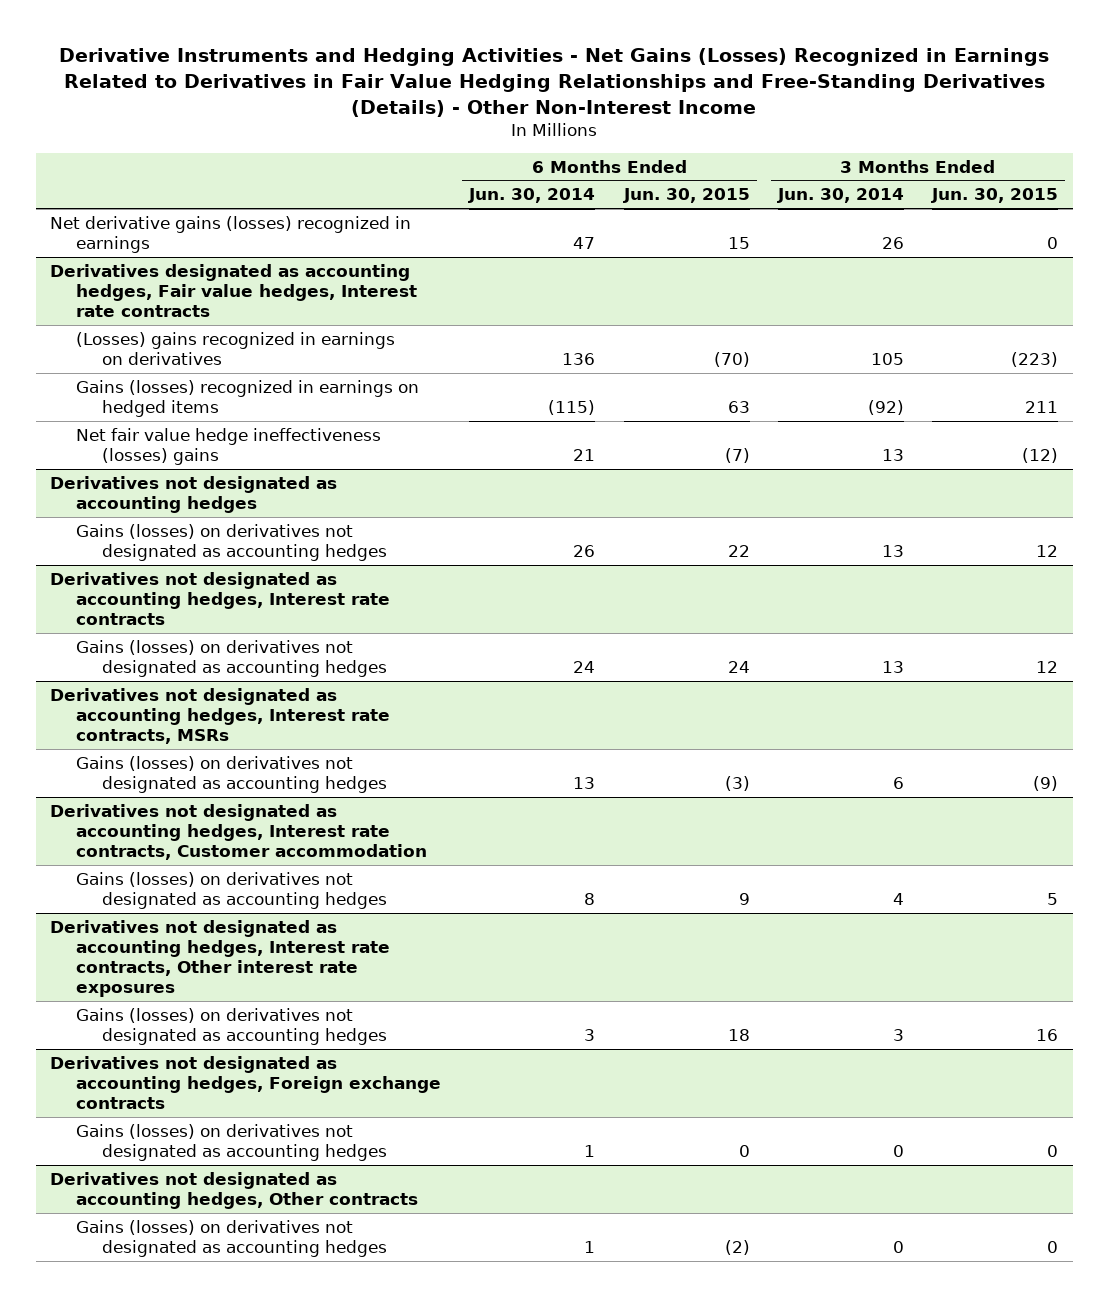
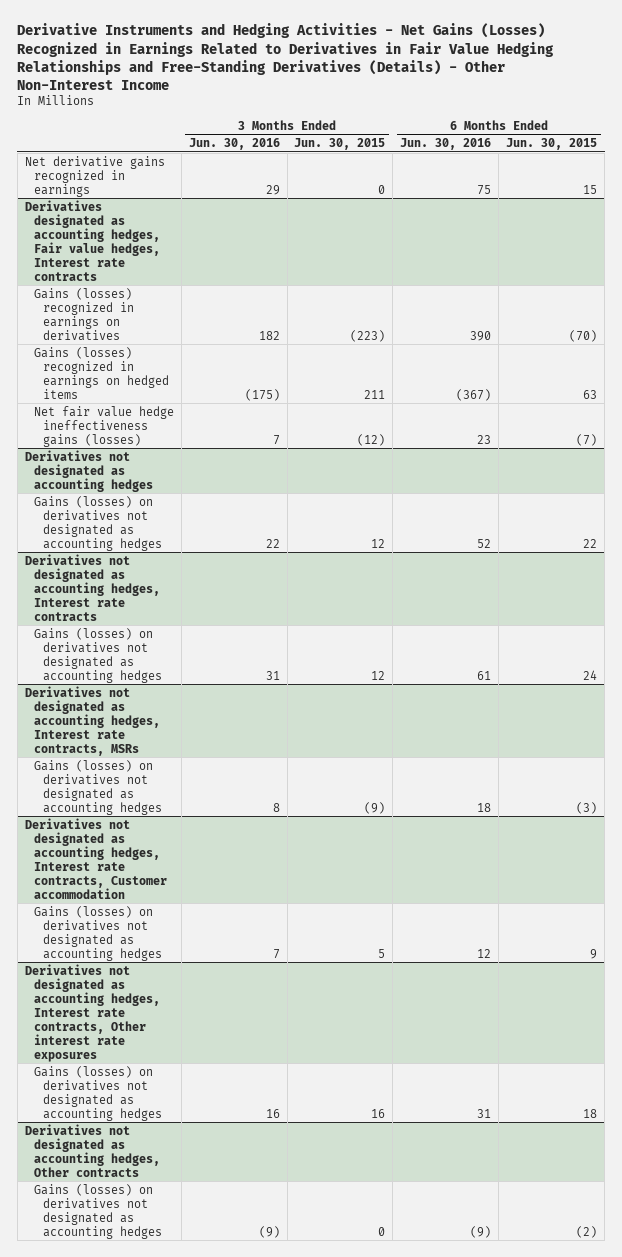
[468,188,596,204] Jun. 30, 2014 -> none
[777,188,905,204] Jun. 30, 2014 -> none
none -> [188,138,280,151] Jun. 30, 2016
none -> [400,138,492,151] Jun. 30, 2016
[50,215,412,253] Net derivative gains (losses) recognized in earnings -> [24,155,165,197] Net derivative gains recognized in earnings
[76,331,396,365] (Losses) gains recognized in earnings on derivatives -> [33,287,134,341] Gains (losses) recognized in earnings on derivatives
[76,427,382,465] Net fair value hedge ineffectiveness (losses) gains -> [33,405,174,447] Net fair value hedge ineffectiveness gains (losses)
[50,1055,442,1109] Derivatives not designated as accounting hedges, Foreign exchange contracts -> none
[76,1123,388,1161] Gains (losses) on derivatives not designated as accounting hedges -> none

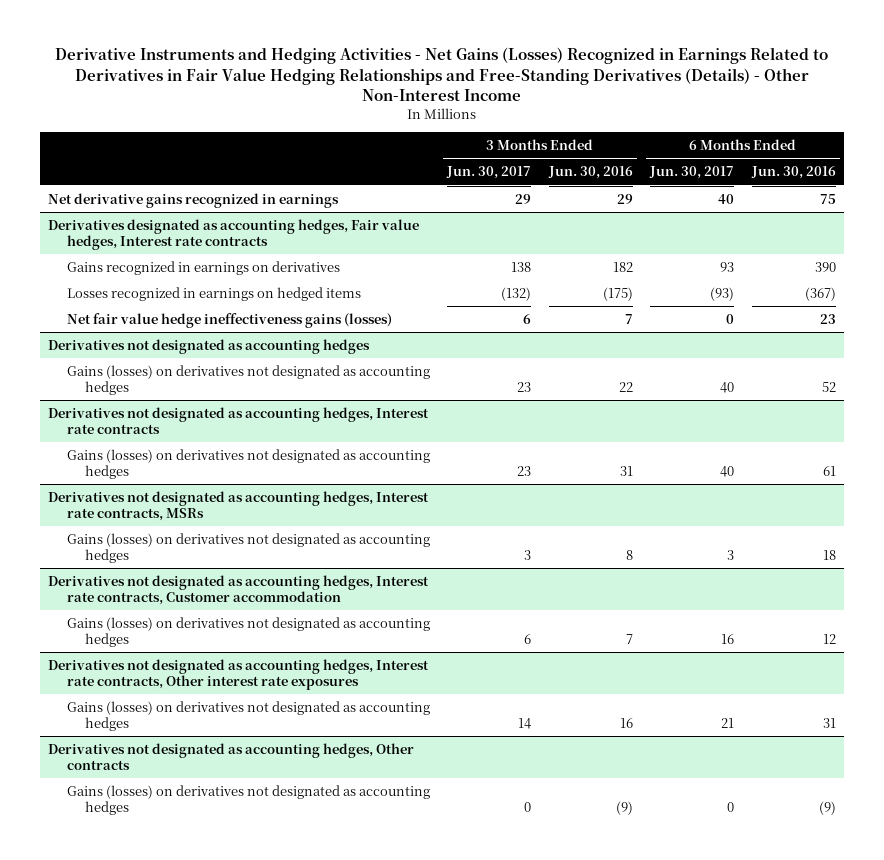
[294,138,386,151] Jun. 30, 2015 -> none
[506,138,598,151] Jun. 30, 2015 -> none
none -> [446,166,532,180] Jun. 30, 2017
none -> [649,166,735,180] Jun. 30, 2017
[33,287,134,341] Gains (losses) recognized in earnings on derivatives -> [66,260,340,275] Gains recognized in earnings on derivatives
[33,346,169,399] Gains (losses) recognized in earnings on hedged items -> [66,286,361,301] Losses recognized in earnings on hedged items

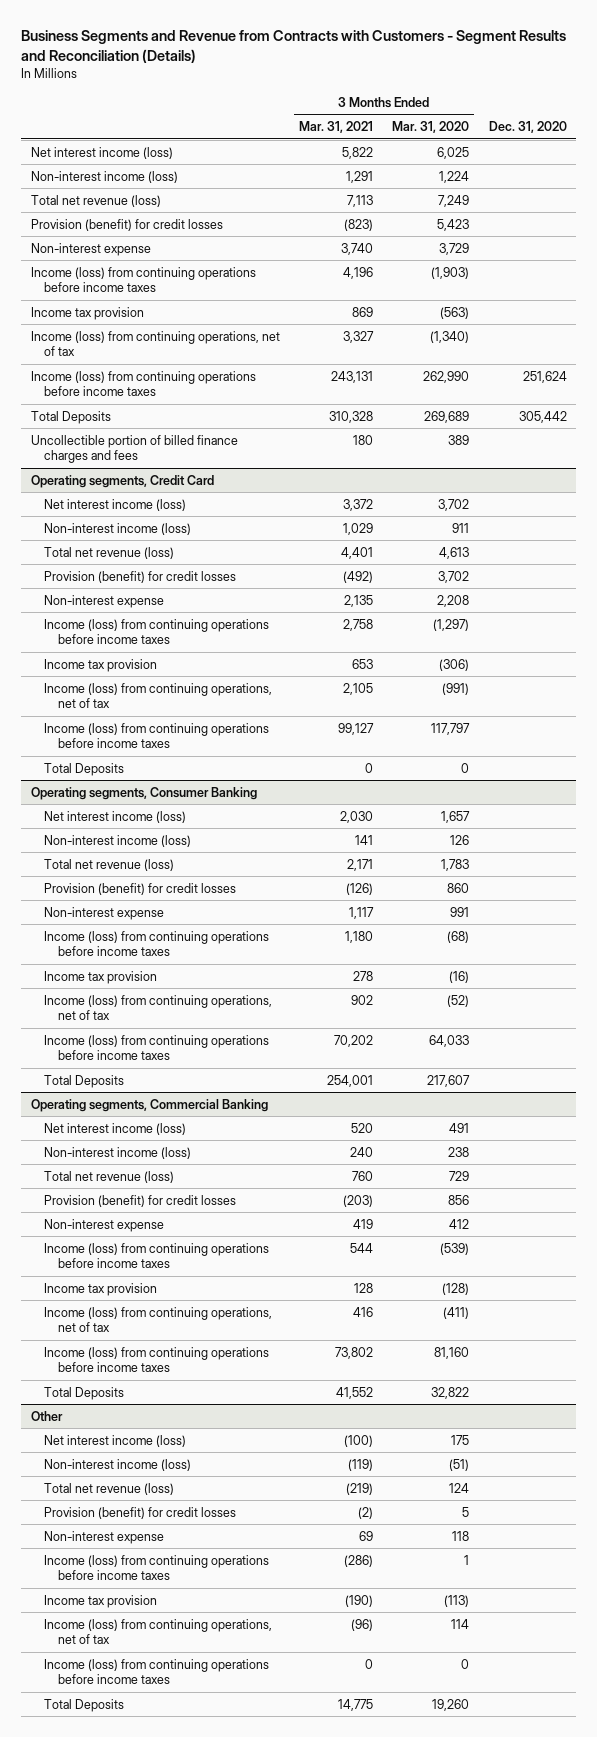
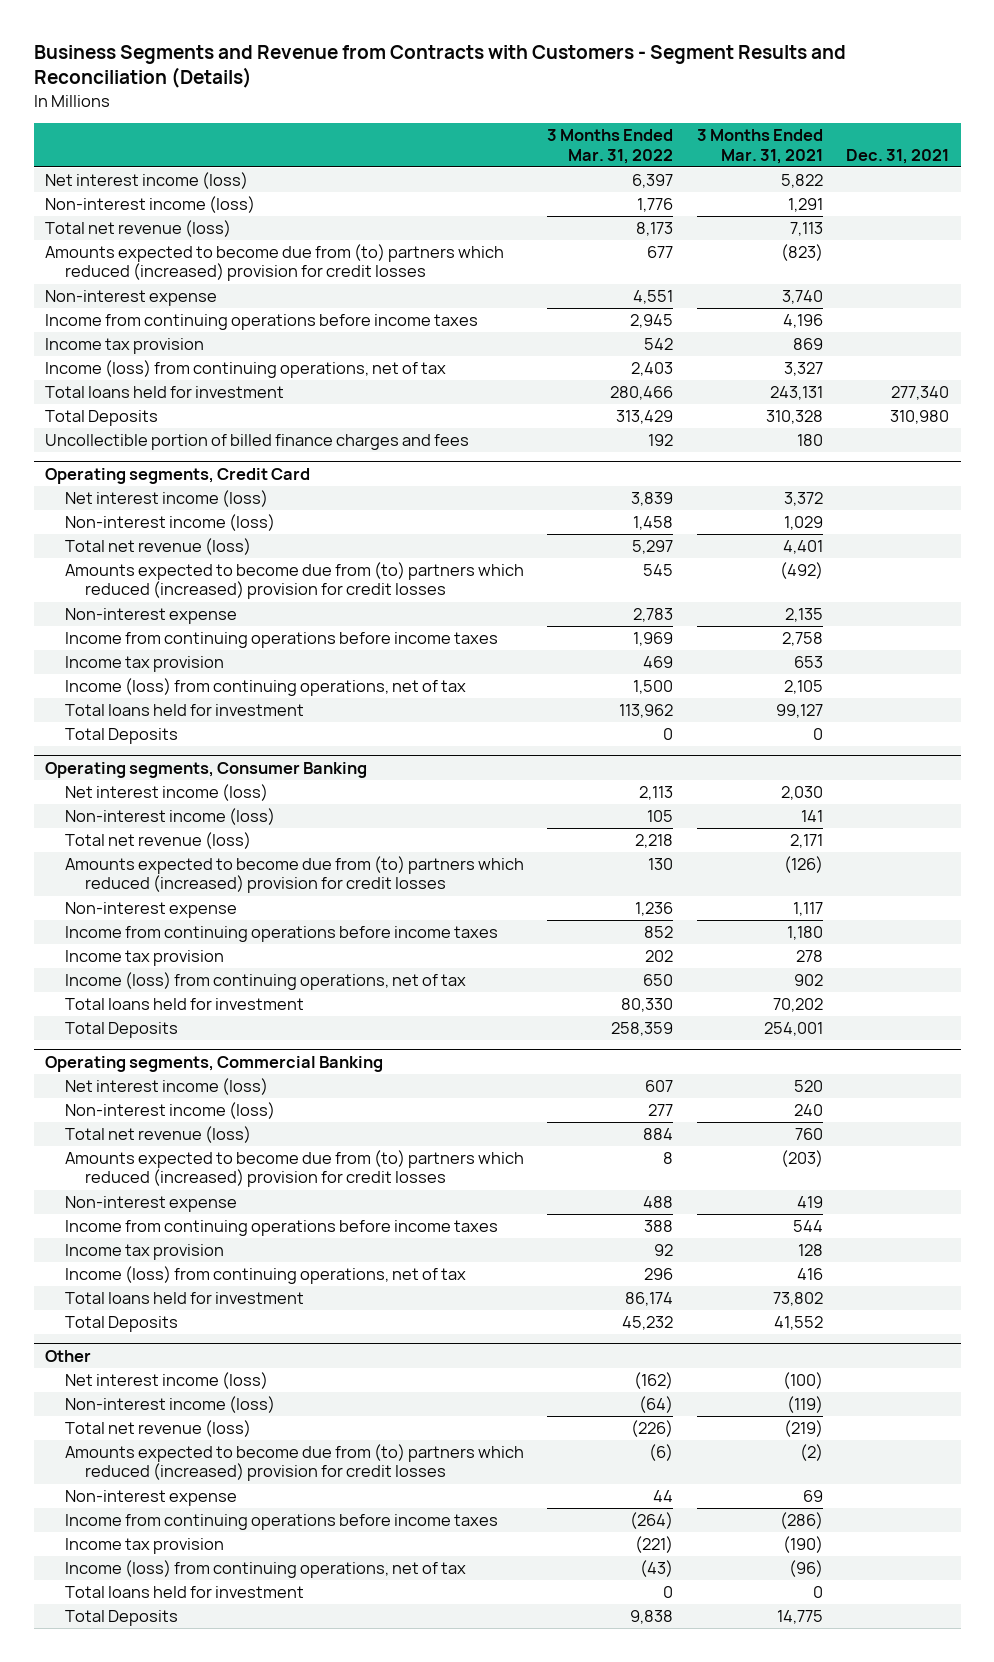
[392,121,470,134] Mar. 31, 2020 -> none
[488,121,567,134] Dec. 31, 2020 -> none
none -> [547,129,674,164] 3 Months Ended Mar. 31, 2022
none -> [846,148,950,164] Dec. 31, 2021
[30,218,223,231] Provision (benefit) for credit losses -> [45,244,505,282] Amounts expected to become due from (to) partners which reduced (increased) provision for credit losses
[30,266,256,292] Income (loss) from continuing operations before income taxes -> [45,314,479,331] Income from continuing operations before income taxes
[30,370,256,396] Income (loss) from continuing operations before income taxes -> [45,386,285,399] Total loans held for investment
[44,570,237,583] Provision (benefit) for credit losses -> [65,562,525,600] Amounts expected to become due from (to) partners which reduced (increased) provision for credit losses
[44,618,270,644] Income (loss) from continuing operations before income taxes -> [65,632,499,649] Income from continuing operations before income taxes
[44,722,270,748] Income (loss) from continuing operations before income taxes -> [65,704,305,717] Total loans held for investment
[44,882,237,895] Provision (benefit) for credit losses -> [65,856,525,894] Amounts expected to become due from (to) partners which reduced (increased) provision for credit losses
[44,930,270,956] Income (loss) from continuing operations before income taxes -> [65,926,499,943] Income from continuing operations before income taxes
[44,1034,270,1060] Income (loss) from continuing operations before income taxes -> [65,998,305,1011] Total loans held for investment
[44,1194,237,1207] Provision (benefit) for credit losses -> [65,1150,525,1188] Amounts expected to become due from (to) partners which reduced (increased) provision for credit losses
[44,1242,270,1268] Income (loss) from continuing operations before income taxes -> [65,1220,499,1237] Income from continuing operations before income taxes
[44,1346,270,1372] Income (loss) from continuing operations before income taxes -> [65,1292,305,1305] Total loans held for investment
[44,1506,237,1519] Provision (benefit) for credit losses -> [65,1444,525,1482] Amounts expected to become due from (to) partners which reduced (increased) provision for credit losses
[44,1554,270,1580] Income (loss) from continuing operations before income taxes -> [65,1514,499,1531] Income from continuing operations before income taxes
[44,1658,270,1684] Income (loss) from continuing operations before income taxes -> [65,1586,305,1599] Total loans held for investment

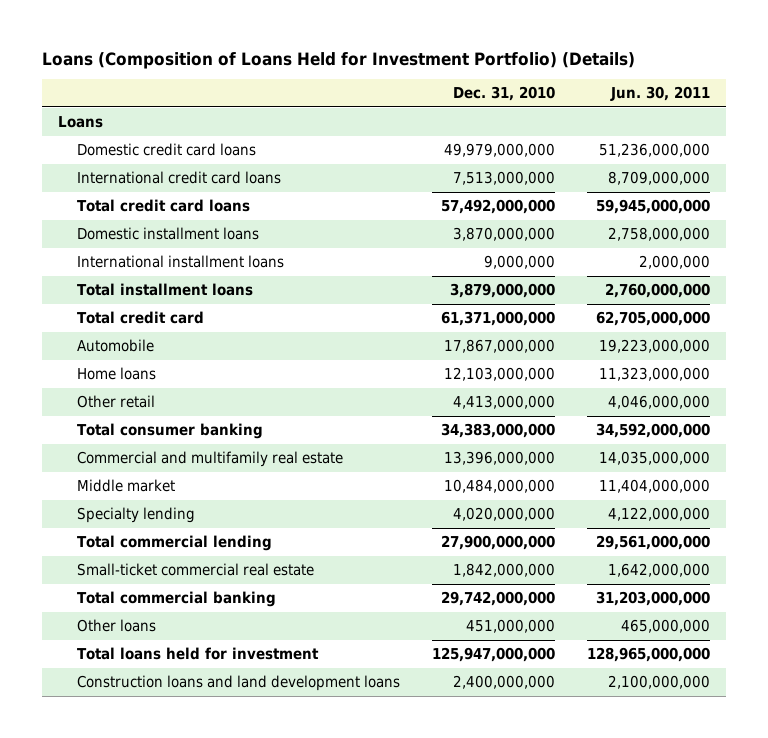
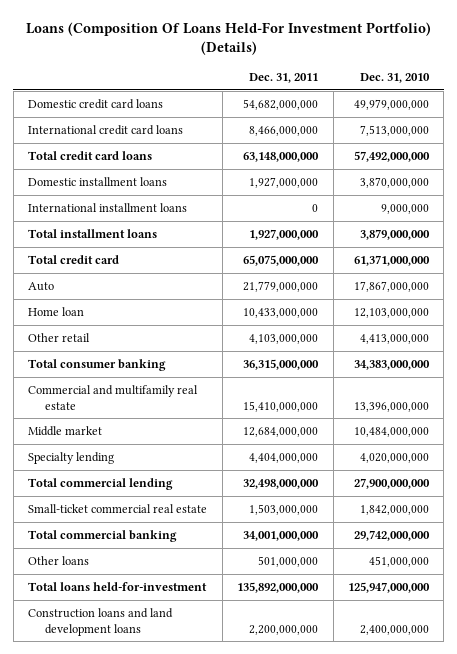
[42,51,636,69] Loans (Composition of Loans Held for Investment Portfolio) (Details) -> [25,21,431,55] Loans (Composition Of Loans Held-For Investment Portfolio) (Details)
[610,86,711,102] Jun. 30, 2011 -> none
none -> [249,72,319,83] Dec. 31, 2011
[58,116,104,129] Loans -> none
[77,339,155,353] Automobile -> [28,281,55,291] Auto
[77,367,157,381] Home loans -> [28,306,85,316] Home loan
[77,647,320,661] Total loans held for investment -> [28,581,208,591] Total loans held-for-investment

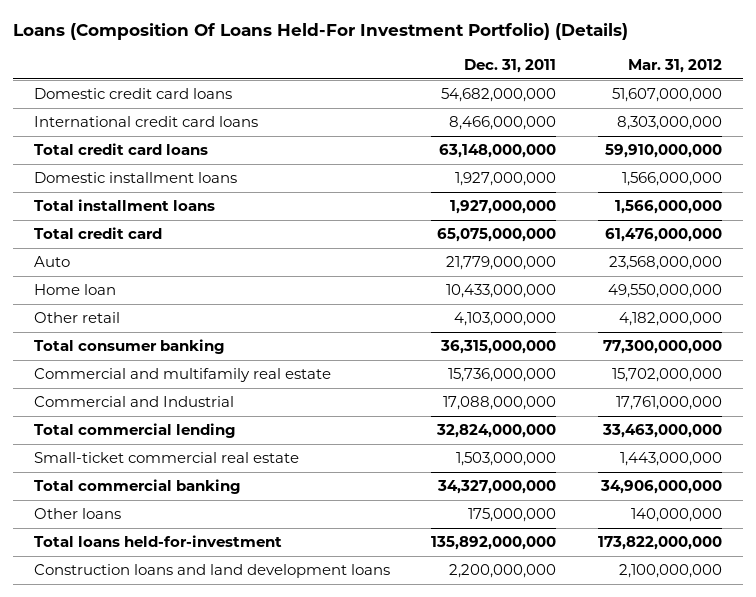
[359,72,430,83] Dec. 31, 2010 -> none
none -> [628,58,723,73] Mar. 31, 2012
[28,202,188,212] International installment loans -> none
[28,425,103,436] Middle market -> none
[28,451,115,464] Specialty lending -> none
[243,400,319,412] 15,410,000,000 -> [448,368,557,383] 15,736,000,000
none -> [33,396,234,408] Commercial and Industrial
[243,478,320,489] 32,498,000,000 -> [436,424,557,439] 32,824,000,000
[243,530,320,541] 34,001,000,000 -> [437,480,557,495] 34,327,000,000
[258,555,319,567] 501,000,000 -> [468,508,557,523] 175,000,000

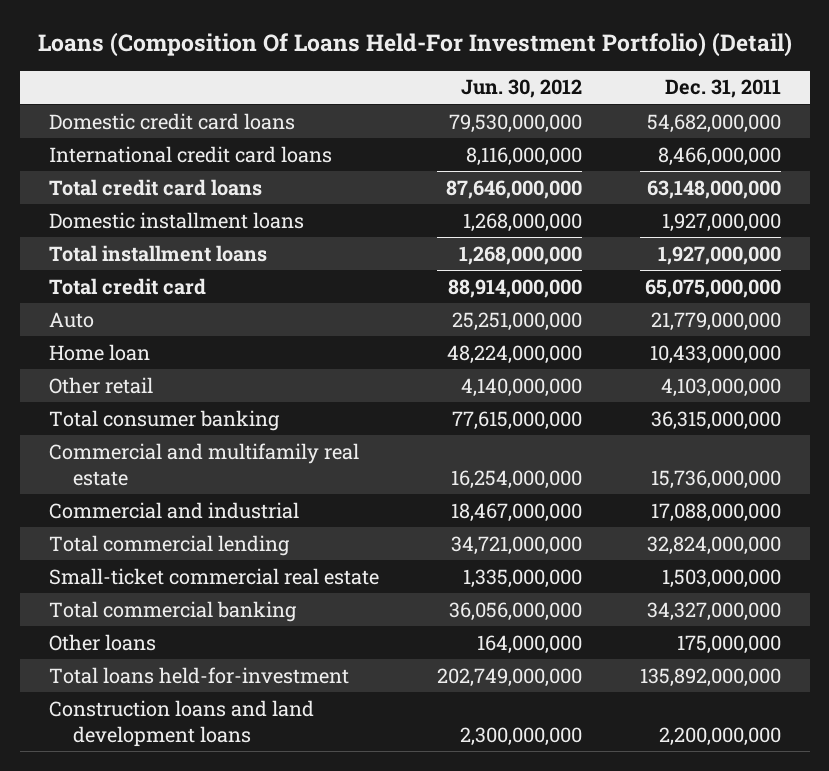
[12,22,628,40] Loans (Composition Of Loans Held-For Investment Portfolio) (Details) -> [37,31,792,57] Loans (Composition Of Loans Held-For Investment Portfolio) (Detail)
[628,58,723,73] Mar. 31, 2012 -> none
none -> [460,79,582,99] Jun. 30, 2012
[33,396,234,408] Commercial and Industrial -> [48,501,299,519] Commercial and industrial

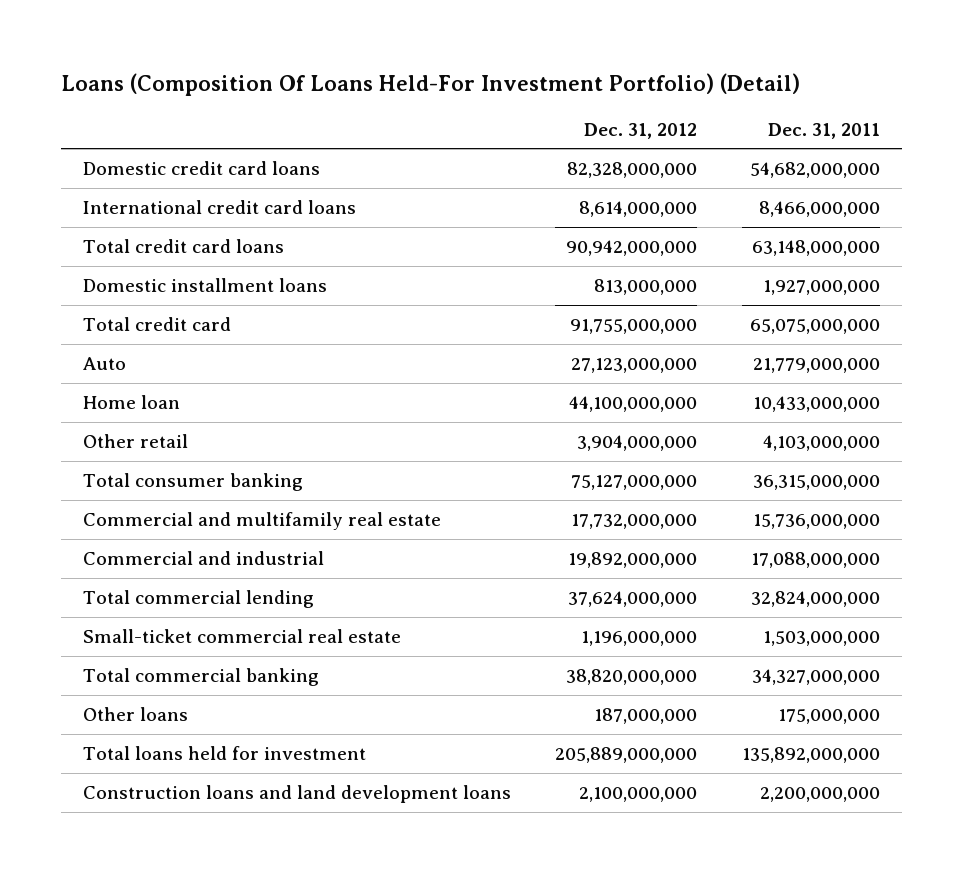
[460,79,582,99] Jun. 30, 2012 -> none
none -> [584,122,698,139] Dec. 31, 2012
[48,244,267,262] Total installment loans -> none
[48,666,349,684] Total loans held-for-investment -> [82,745,366,760] Total loans held for investment

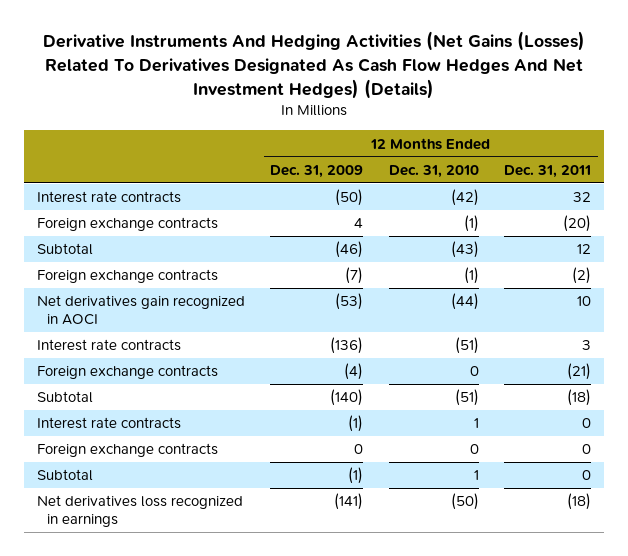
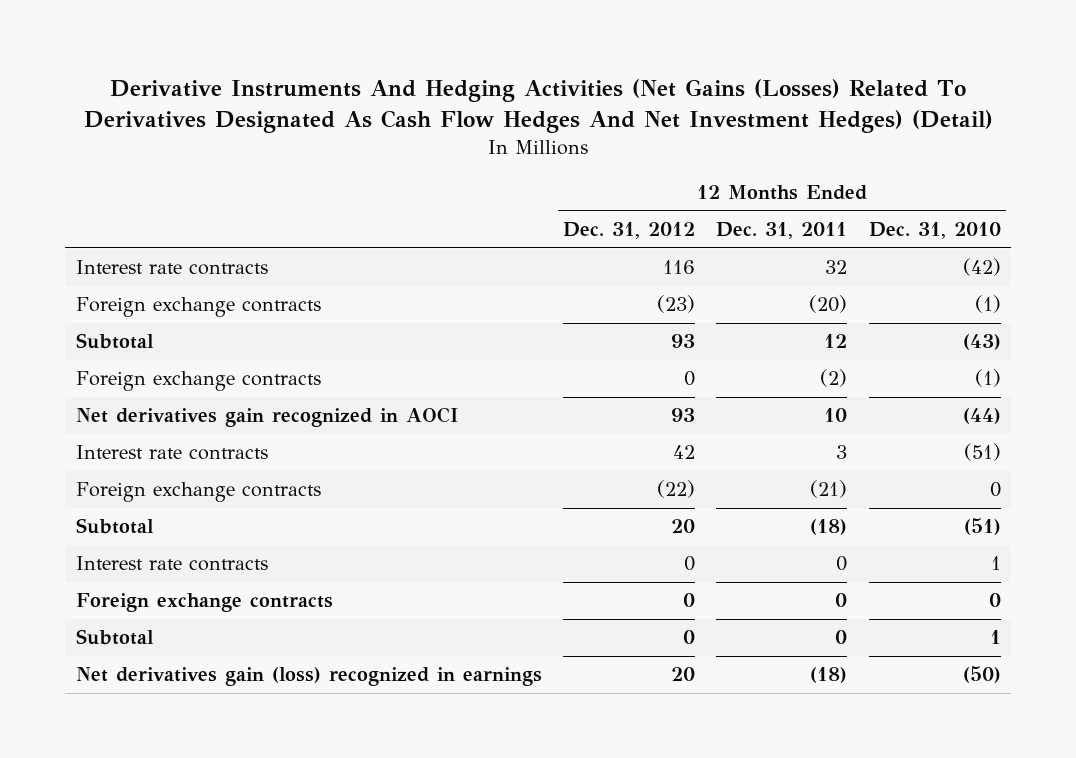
[43,31,586,99] Derivative Instruments And Hedging Activities (Net Gains (Losses) Related To Derivatives Designated As Cash Flow Hedges And Net Investment Hedges) (Details) -> [84,78,994,133] Derivative Instruments And Hedging Activities (Net Gains (Losses) Related To Derivatives Designated As Cash Flow Hedges And Net Investment Hedges) (Detail)
[270,164,364,178] Dec. 31, 2009 -> none
none -> [562,222,695,240] Dec. 31, 2012
[36,495,243,527] Net derivatives loss recognized in earnings -> [75,667,542,687] Net derivatives gain (loss) recognized in earnings

